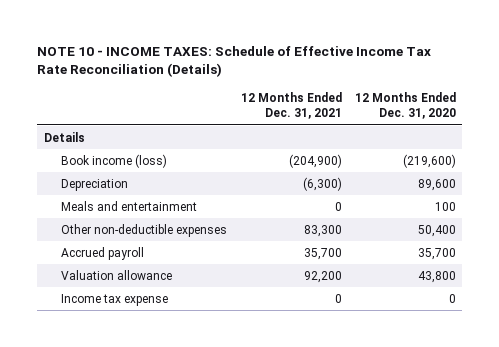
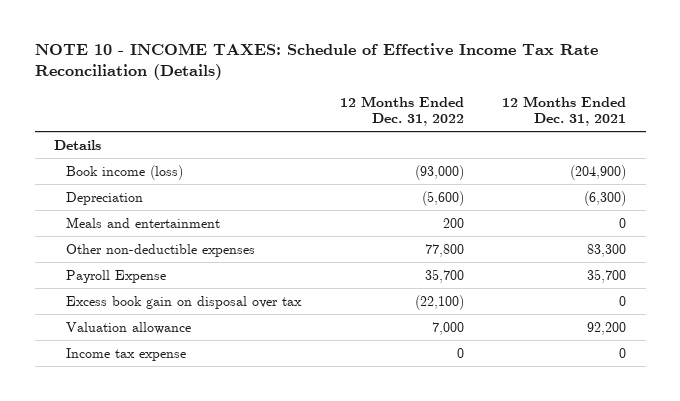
[354,92,456,120] 12 Months Ended Dec. 31, 2020 -> none
none -> [339,96,464,126] 12 Months Ended Dec. 31, 2022
[61,246,145,260] Accrued payroll -> [65,269,166,283] Payroll Expense
none -> [65,295,302,309] Excess book gain on disposal over tax

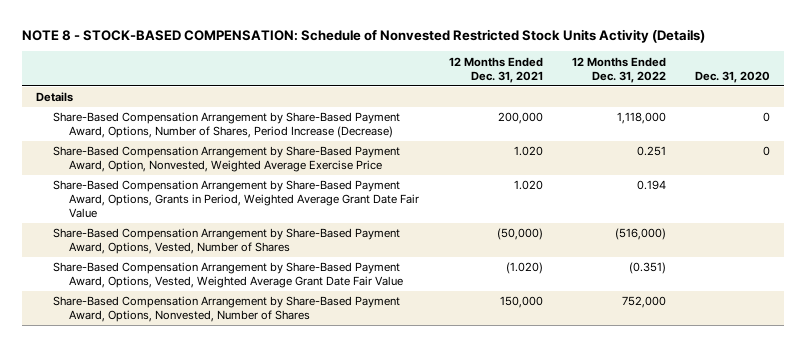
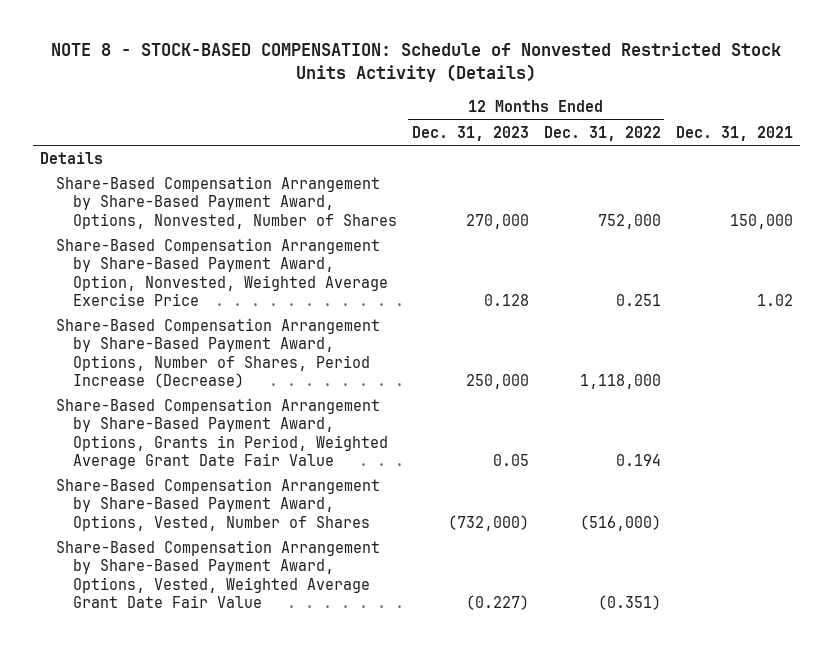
[448,56,543,83] 12 Months Ended Dec. 31, 2021 -> none
[694,70,770,83] Dec. 31, 2020 -> none
none -> [411,125,529,141] Dec. 31, 2023
none -> [675,125,793,141] Dec. 31, 2021
[52,296,400,323] Share-Based Compensation Arrangement by Share-Based Payment Award, Options, Nonvested, Number of Shares -> [56,176,397,229] Share-Based Compensation Arrangement by Share-Based Payment Award, Options, Nonvested, Number of Shares
[52,112,400,139] Share-Based Compensation Arrangement by Share-Based Payment Award, Options, Number of Shares, Period Increase (Decrease) -> [56,318,381,388] Share-Based Compensation Arrangement by Share-Based Payment Award, Options, Number of Shares, Period Increase (Decrease)

